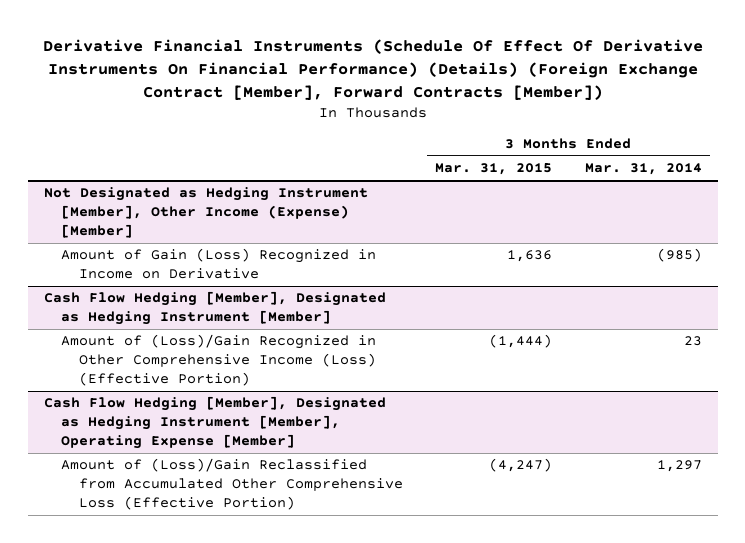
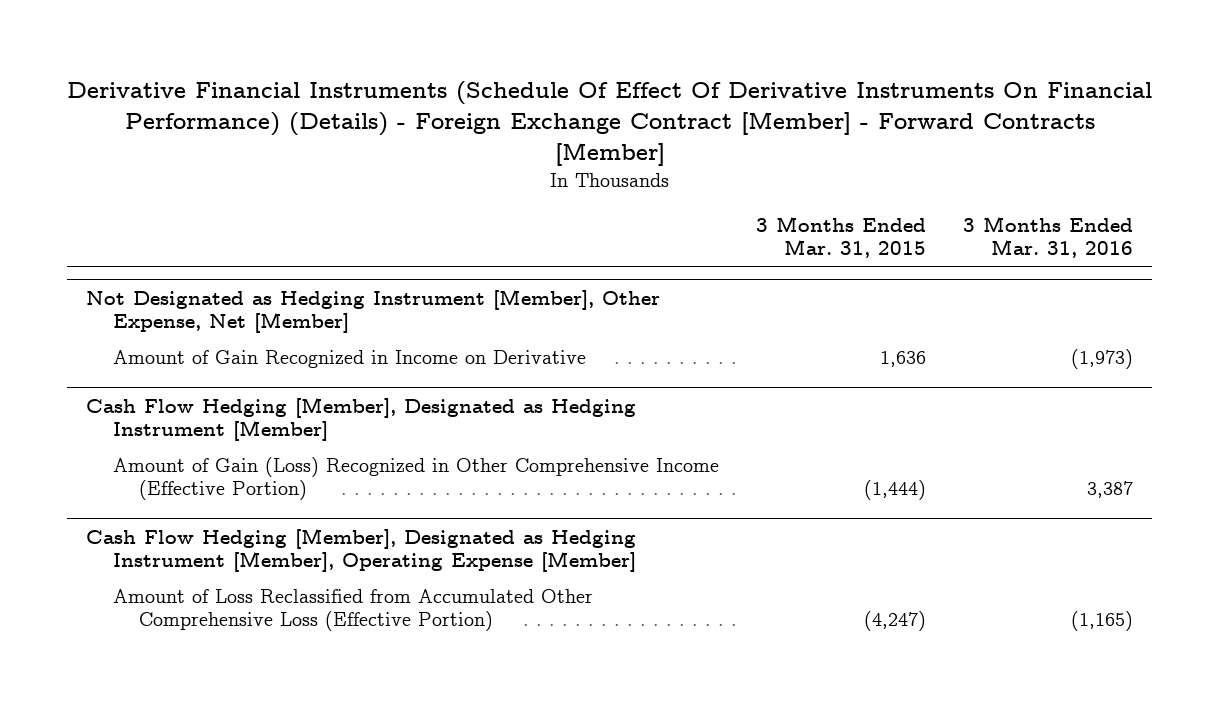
[42,38,703,100] Derivative Financial Instruments (Schedule Of Effect Of Derivative Instruments On Financial Performance) (Details) (Foreign Exchange Contract [Member], Forward Contracts [Member]) -> [66,80,1152,166] Derivative Financial Instruments (Schedule Of Effect Of Derivative Instruments On Financial Performance) (Details) - Foreign Exchange Contract [Member] - Forward Contracts [Member]
[584,163,702,176] Mar. 31, 2014 -> none
none -> [963,215,1134,258] 3 Months Ended Mar. 31, 2016
[43,187,368,238] Not Designated as Hedging Instrument [Member], Other Income (Expense) [Member] -> [85,288,660,333] Not Designated as Hedging Instrument [Member], Other Expense, Net [Member]
[61,248,377,280] Amount of Gain (Loss) Recognized in Income on Derivative -> [112,350,586,369] Amount of Gain Recognized in Income on Derivative
[61,334,377,386] Amount of (Loss)/Gain Recognized in Other Comprehensive Income (Loss) (Effective Portion) -> [112,457,719,501] Amount of Gain (Loss) Recognized in Other Comprehensive Income (Effective Portion)
[61,458,404,510] Amount of (Loss)/Gain Reclassified from Accumulated Other Comprehensive Loss (Effective Portion) -> [112,589,593,632] Amount of Loss Reclassified from Accumulated Other Comprehensive Loss (Effective Portion)

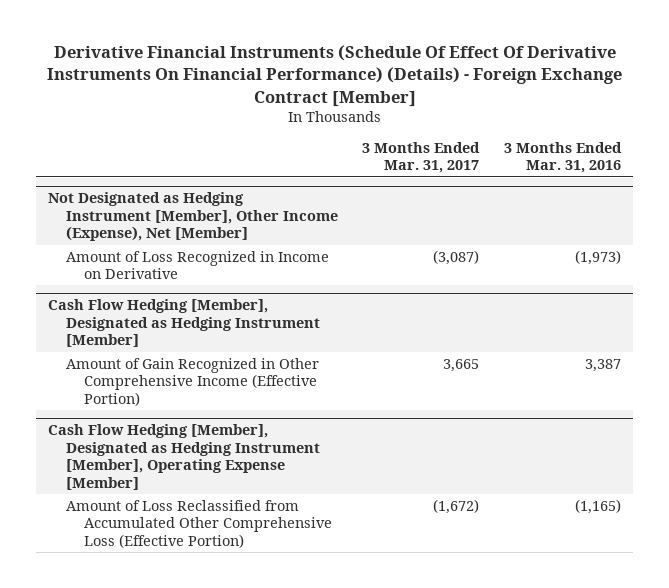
[66,80,1152,166] Derivative Financial Instruments (Schedule Of Effect Of Derivative Instruments On Financial Performance) (Details) - Foreign Exchange Contract [Member] - Forward Contracts [Member] -> [46,45,622,107] Derivative Financial Instruments (Schedule Of Effect Of Derivative Instruments On Financial Performance) (Details) - Foreign Exchange Contract [Member]
[755,215,926,258] 3 Months Ended Mar. 31, 2015 -> none
none -> [362,141,481,174] 3 Months Ended Mar. 31, 2017
[85,288,660,333] Not Designated as Hedging Instrument [Member], Other Expense, Net [Member] -> [48,192,339,242] Not Designated as Hedging Instrument [Member], Other Income (Expense), Net [Member]
[112,350,586,369] Amount of Gain Recognized in Income on Derivative -> [66,250,330,280] Amount of Loss Recognized in Income on Derivative
[112,457,719,501] Amount of Gain (Loss) Recognized in Other Comprehensive Income (Effective Portion) -> [66,357,320,406] Amount of Gain Recognized in Other Comprehensive Income (Effective Portion)

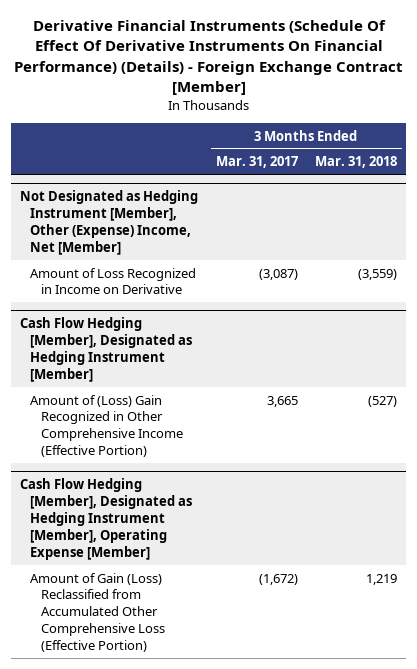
[503,141,622,174] 3 Months Ended Mar. 31, 2016 -> none
none -> [315,156,398,169] Mar. 31, 2018
[48,192,339,242] Not Designated as Hedging Instrument [Member], Other Income (Expense), Net [Member] -> [19,189,198,255] Not Designated as Hedging Instrument [Member], Other (Expense) Income, Net [Member]
[66,357,320,406] Amount of Gain Recognized in Other Comprehensive Income (Effective Portion) -> [30,394,184,458] Amount of (Loss) Gain Recognized in Other Comprehensive Income (Effective Portion)
[66,499,332,548] Amount of Loss Reclassified from Accumulated Other Comprehensive Loss (Effective Portion) -> [30,572,166,653] Amount of Gain (Loss) Reclassified from Accumulated Other Comprehensive Loss (Effective Portion)

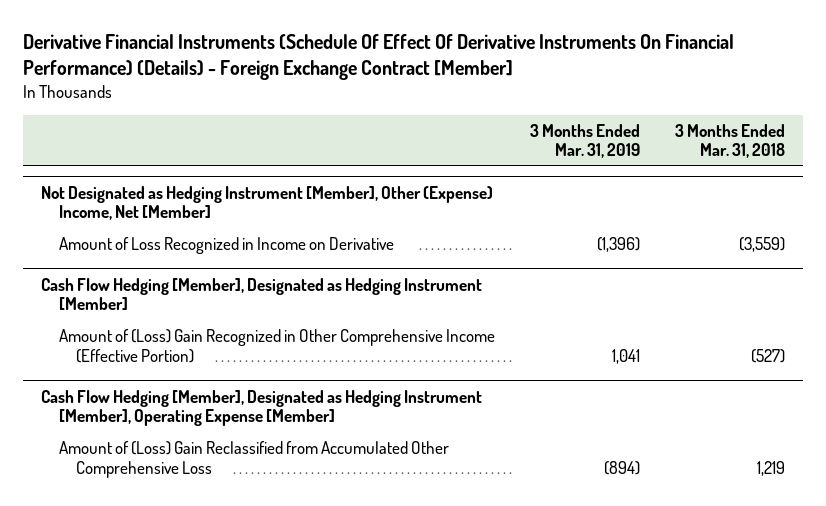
[215,156,298,169] Mar. 31, 2017 -> none
none -> [529,123,640,159] 3 Months Ended Mar. 31, 2019
[30,572,166,653] Amount of Gain (Loss) Reclassified from Accumulated Other Comprehensive Loss (Effective Portion) -> [58,440,449,478] Amount of (Loss) Gain Reclassified from Accumulated Other Comprehensive Loss

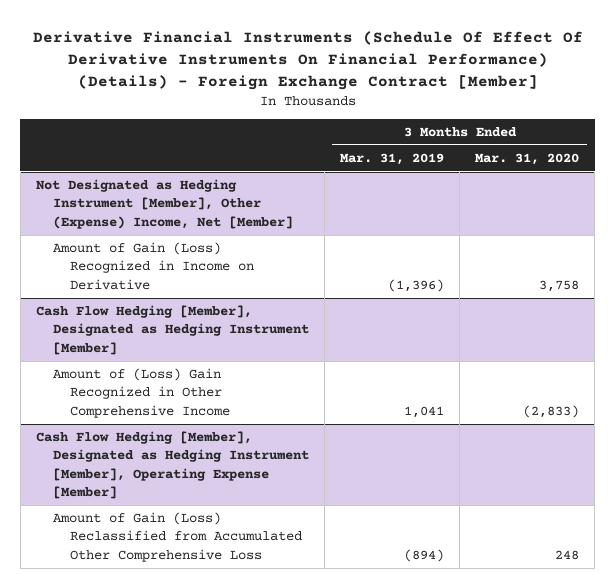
[675,123,786,159] 3 Months Ended Mar. 31, 2018 -> none
none -> [475,152,580,165] Mar. 31, 2020
[58,236,394,254] Amount of Loss Recognized in Income on Derivative -> [52,242,254,290] Amount of Gain (Loss) Recognized in Income on Derivative
[58,328,495,363] Amount of (Loss) Gain Recognized in Other Comprehensive Income (Effective Portion) -> [52,368,230,418] Amount of (Loss) Gain Recognized in Other Comprehensive Income
[58,440,449,478] Amount of (Loss) Gain Reclassified from Accumulated Other Comprehensive Loss -> [52,512,302,562] Amount of Gain (Loss) Reclassified from Accumulated Other Comprehensive Loss

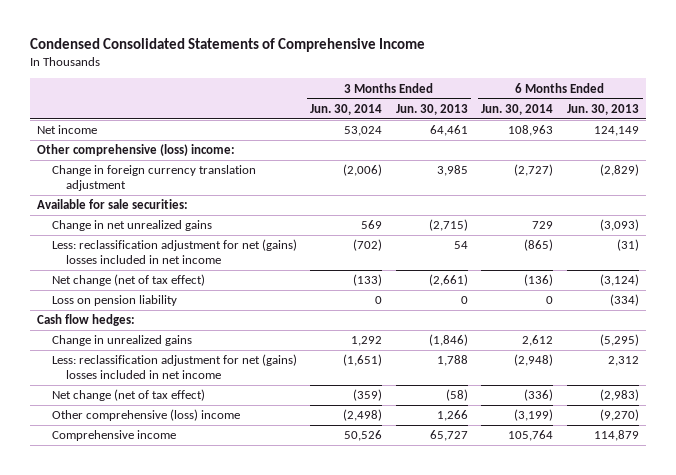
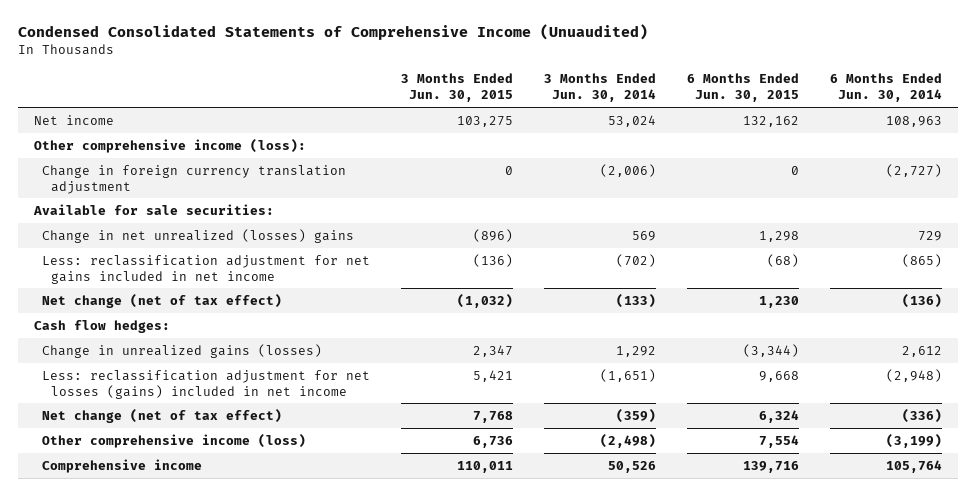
[29,38,425,53] Condensed Consolidated Statements of Comprehensive Income -> [18,24,649,41] Condensed Consolidated Statements of Comprehensive Income (Unuaudited)
[395,103,468,115] Jun. 30, 2013 -> none
[567,103,640,115] Jun. 30, 2013 -> none
none -> [401,73,514,103] 3 Months Ended Jun. 30, 2015
none -> [687,73,800,103] 6 Months Ended Jun. 30, 2015
[36,144,235,157] Other comprehensive (loss) income: -> [33,138,306,153] Other comprehensive income (loss):
[51,220,212,232] Change in net unrealized gains -> [42,228,355,243] Change in net unrealized (losses) gains
[51,239,297,264] Less: reclassification adjustment for net (gains) losses included in net income -> [42,254,371,284] Less: reclassification adjustment for net gains included in net income
[51,295,177,307] Loss on pension liability -> none
[51,335,192,347] Change in unrealized gains -> [42,343,323,358] Change in unrealized gains (losses)
[51,354,297,379] Less: reclassification adjustment for net (gains) losses included in net income -> [42,369,371,399] Less: reclassification adjustment for net losses (gains) included in net income
[51,409,240,422] Other comprehensive (loss) income -> [42,433,307,448] Other comprehensive income (loss)

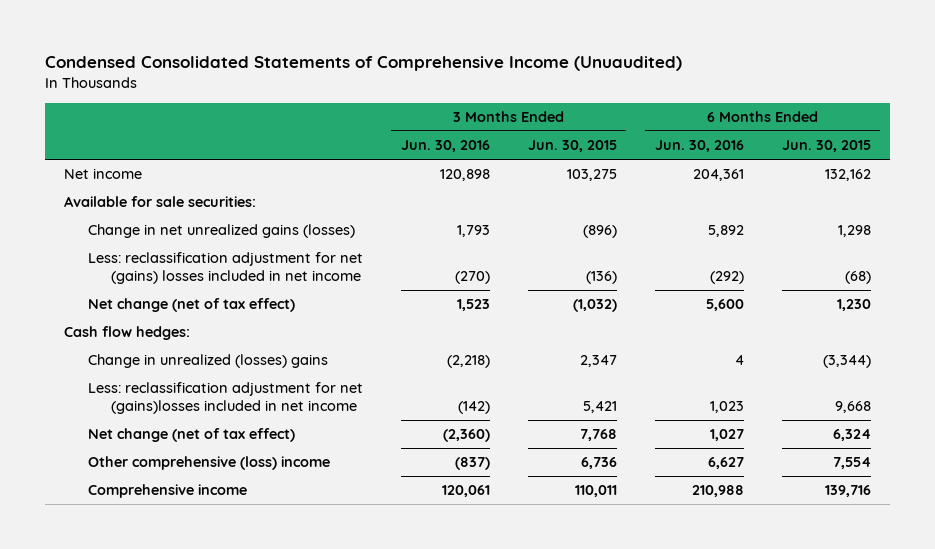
[544,73,657,103] 3 Months Ended Jun. 30, 2014 -> none
[830,73,943,103] 6 Months Ended Jun. 30, 2014 -> none
none -> [400,140,490,153] Jun. 30, 2016
none -> [654,140,744,153] Jun. 30, 2016
[33,138,306,153] Other comprehensive income (loss): -> none
[42,164,347,194] Change in foreign currency translation adjustment -> none
[42,228,355,243] Change in net unrealized (losses) gains -> [87,224,355,239] Change in net unrealized gains (losses)
[42,254,371,284] Less: reclassification adjustment for net gains included in net income -> [87,252,363,284] Less: reclassification adjustment for net (gains) losses included in net income
[42,343,323,358] Change in unrealized gains (losses) -> [87,354,328,369] Change in unrealized (losses) gains
[42,369,371,399] Less: reclassification adjustment for net losses (gains) included in net income -> [87,382,363,414] Less: reclassification adjustment for net (gains)losses included in net income
[42,433,307,448] Other comprehensive income (loss) -> [87,456,330,471] Other comprehensive (loss) income

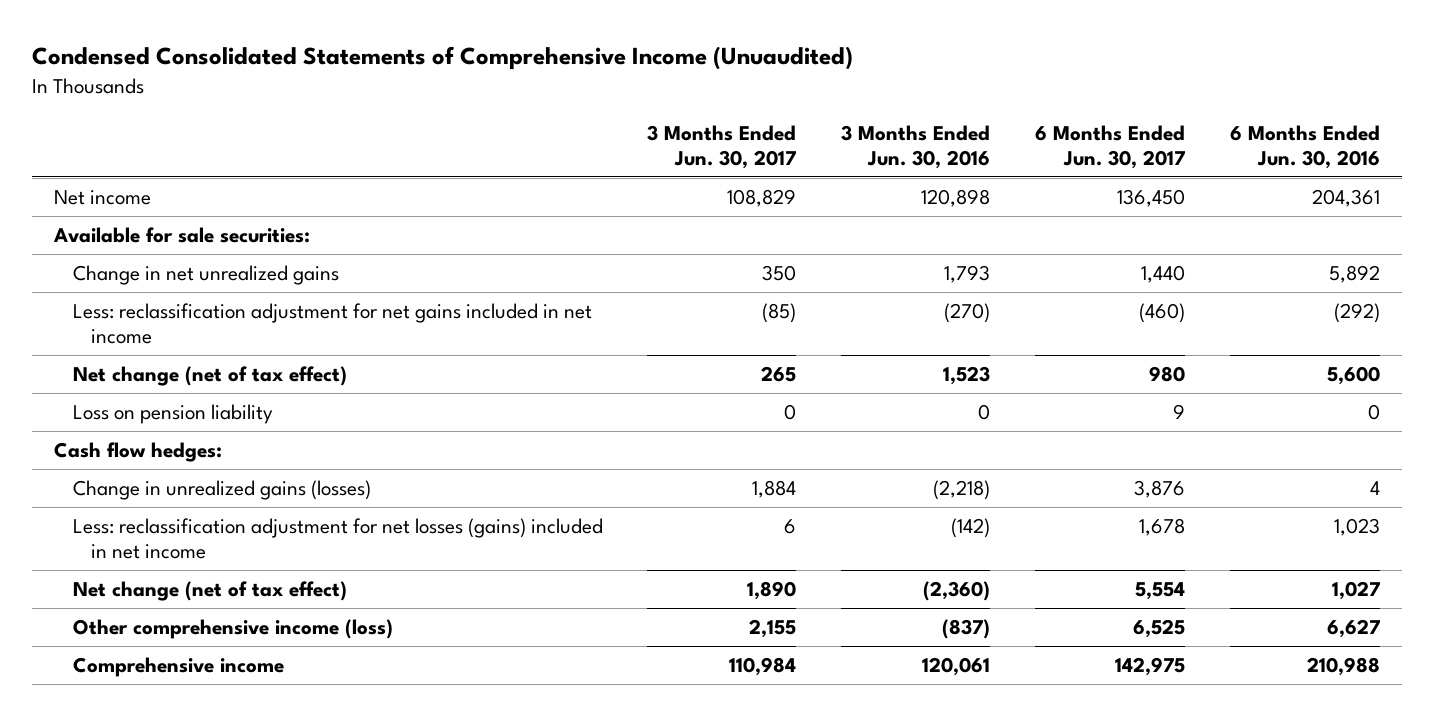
[527,140,617,153] Jun. 30, 2015 -> none
[781,140,871,153] Jun. 30, 2015 -> none
none -> [647,125,797,169] 3 Months Ended Jun. 30, 2017
none -> [1035,125,1186,169] 6 Months Ended Jun. 30, 2017
[87,224,355,239] Change in net unrealized gains (losses) -> [72,264,339,285] Change in net unrealized gains
[87,252,363,284] Less: reclassification adjustment for net (gains) losses included in net income -> [72,302,592,344] Less: reclassification adjustment for net gains included in net income
none -> [72,403,273,424] Loss on pension liability
[87,354,328,369] Change in unrealized (losses) gains -> [72,479,371,500] Change in unrealized gains (losses)
[87,382,363,414] Less: reclassification adjustment for net (gains)losses included in net income -> [72,517,603,559] Less: reclassification adjustment for net losses (gains) included in net income
[87,456,330,471] Other comprehensive (loss) income -> [72,618,393,639] Other comprehensive income (loss)

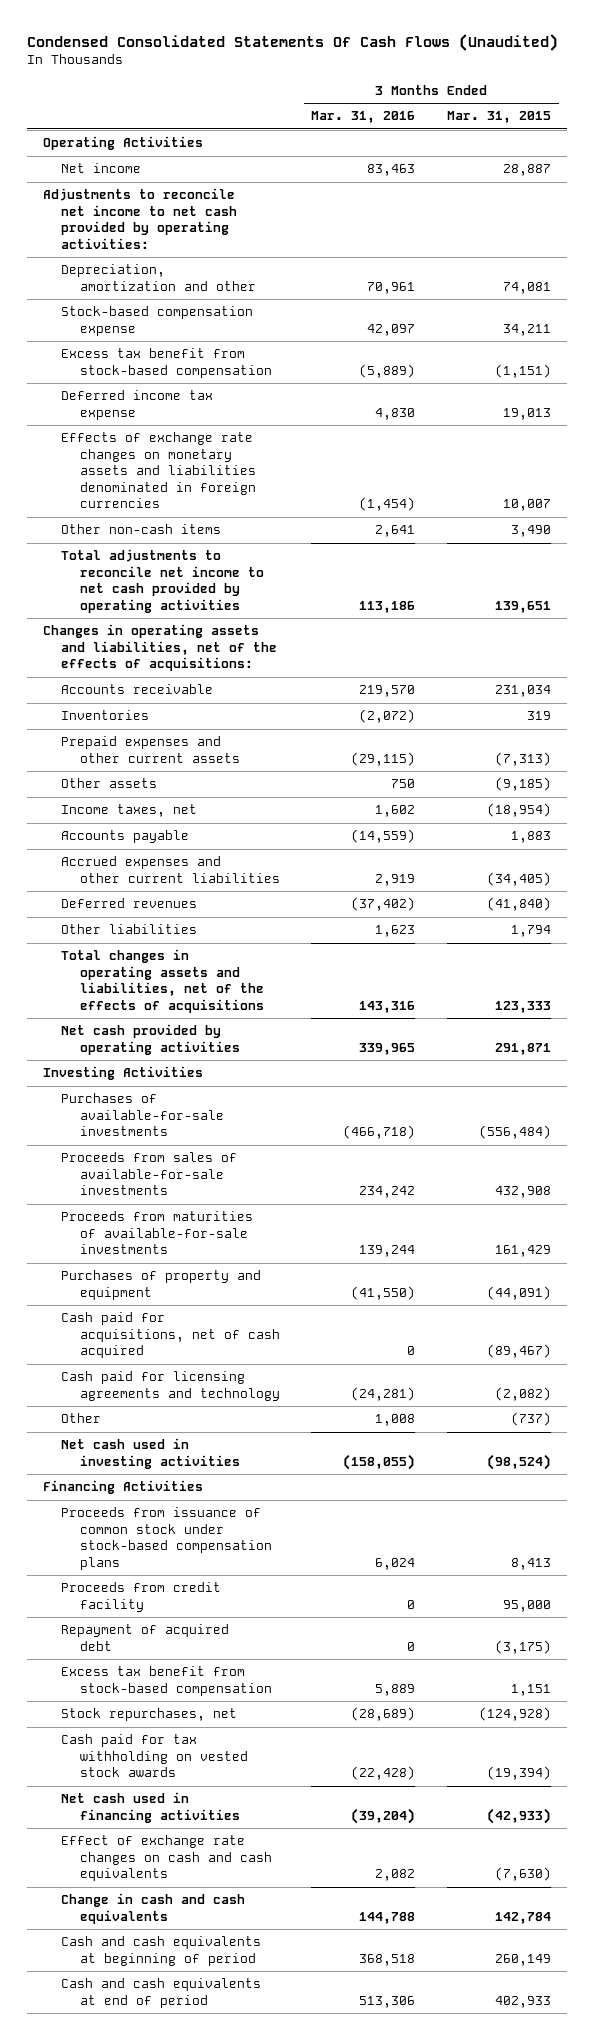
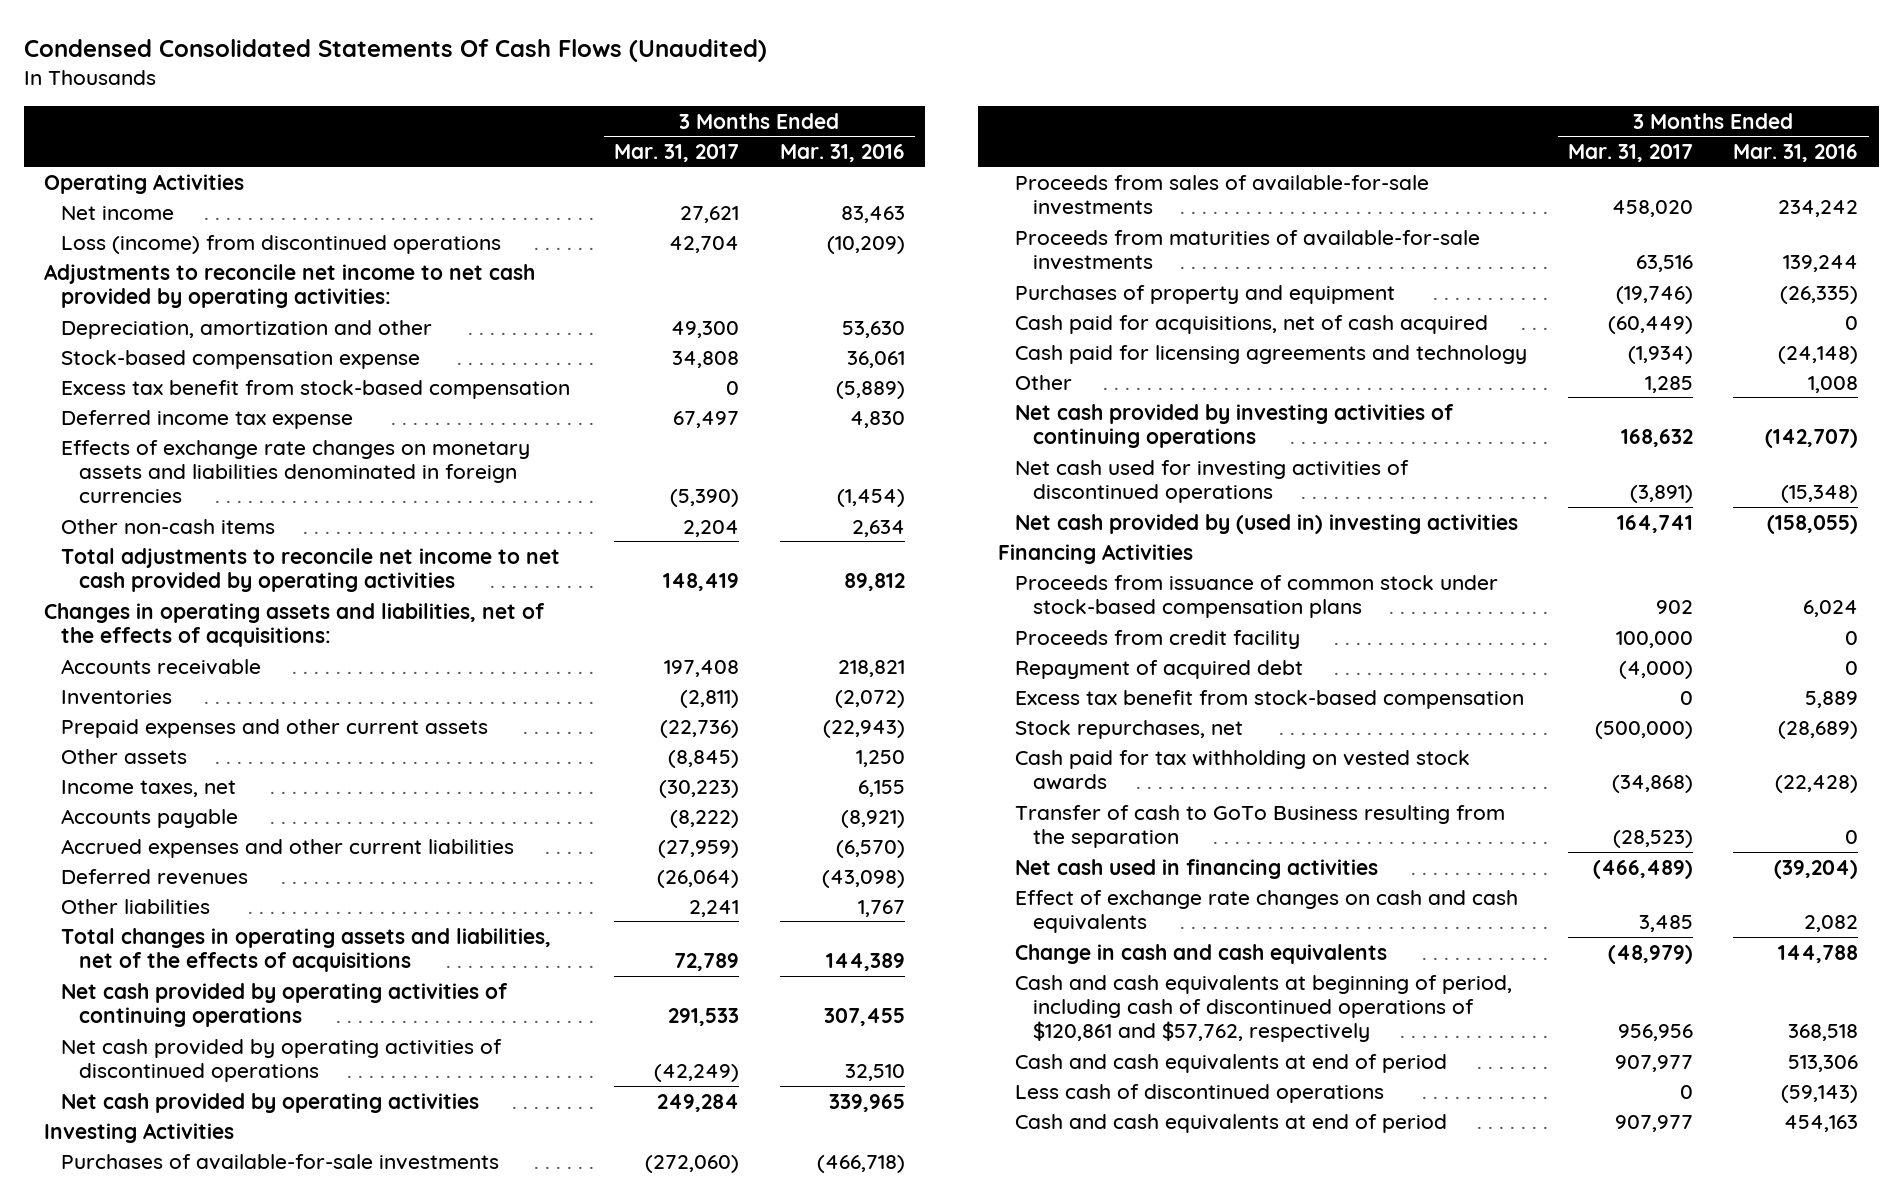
[447,111,552,124] Mar. 31, 2015 -> none
none -> [614,143,740,162] Mar. 31, 2017
none -> [61,234,502,254] Loss (income) from discontinued operations
[367,281,416,294] 70,961 -> [841,320,905,338] 53,630
[367,323,416,336] 42,097 -> [846,350,905,368] 36,061
[375,525,416,538] 2,641 -> [851,519,905,537] 2,634
[359,600,416,613] 113,186 -> [843,572,905,591] 89,812
[359,685,416,698] 219,570 -> [837,659,905,677] 218,821
[351,751,416,766] (29,115) -> [822,719,905,738] (22,943)
[391,779,416,789] 750 -> [855,749,905,767] 1,250
[375,805,416,818] 1,602 -> [857,779,905,797] 6,155
[351,829,416,844] (14,559) -> [840,809,905,828] (8,921)
[375,873,416,886] 2,919 -> [835,839,905,858] (6,570)
[351,897,416,912] (37,402) -> [821,869,905,888] (43,098)
[375,925,416,938] 1,623 -> [857,899,905,917] 1,767
[359,1000,416,1013] 143,316 -> [825,952,905,971] 144,389
none -> [61,982,509,1027] Net cash provided by operating activities of continuing operations
none -> [61,1038,503,1082] Net cash provided by operating activities of discontinued operations
[351,1285,416,1300] (41,550) -> [1780,285,1859,304] (26,335)
[351,1386,416,1401] (24,281) -> [1778,345,1859,364] (24,148)
[61,1438,240,1469] Net cash used in investing activities -> [1015,403,1455,448] Net cash provided by investing activities of continuing operations
[343,1453,416,1470] (158,055) -> [1765,428,1859,448] (142,707)
none -> [1015,459,1410,503] Net cash used for investing activities of discontinued operations
none -> [1015,513,1519,534] Net cash provided by (used in) investing activities
none -> [1015,804,1506,848] Transfer of cash to GoTo Business resulting from the separation
[61,1936,262,1966] Cash and cash equivalents at beginning of period -> [1015,974,1513,1043] Cash and cash equivalents at beginning of period, including cash of discontinued operations of $120,861 and $57,762, respectively
none -> [1015,1083,1385,1103] Less cash of discontinued operations
none -> [1015,1113,1448,1133] Cash and cash equivalents at end of period

